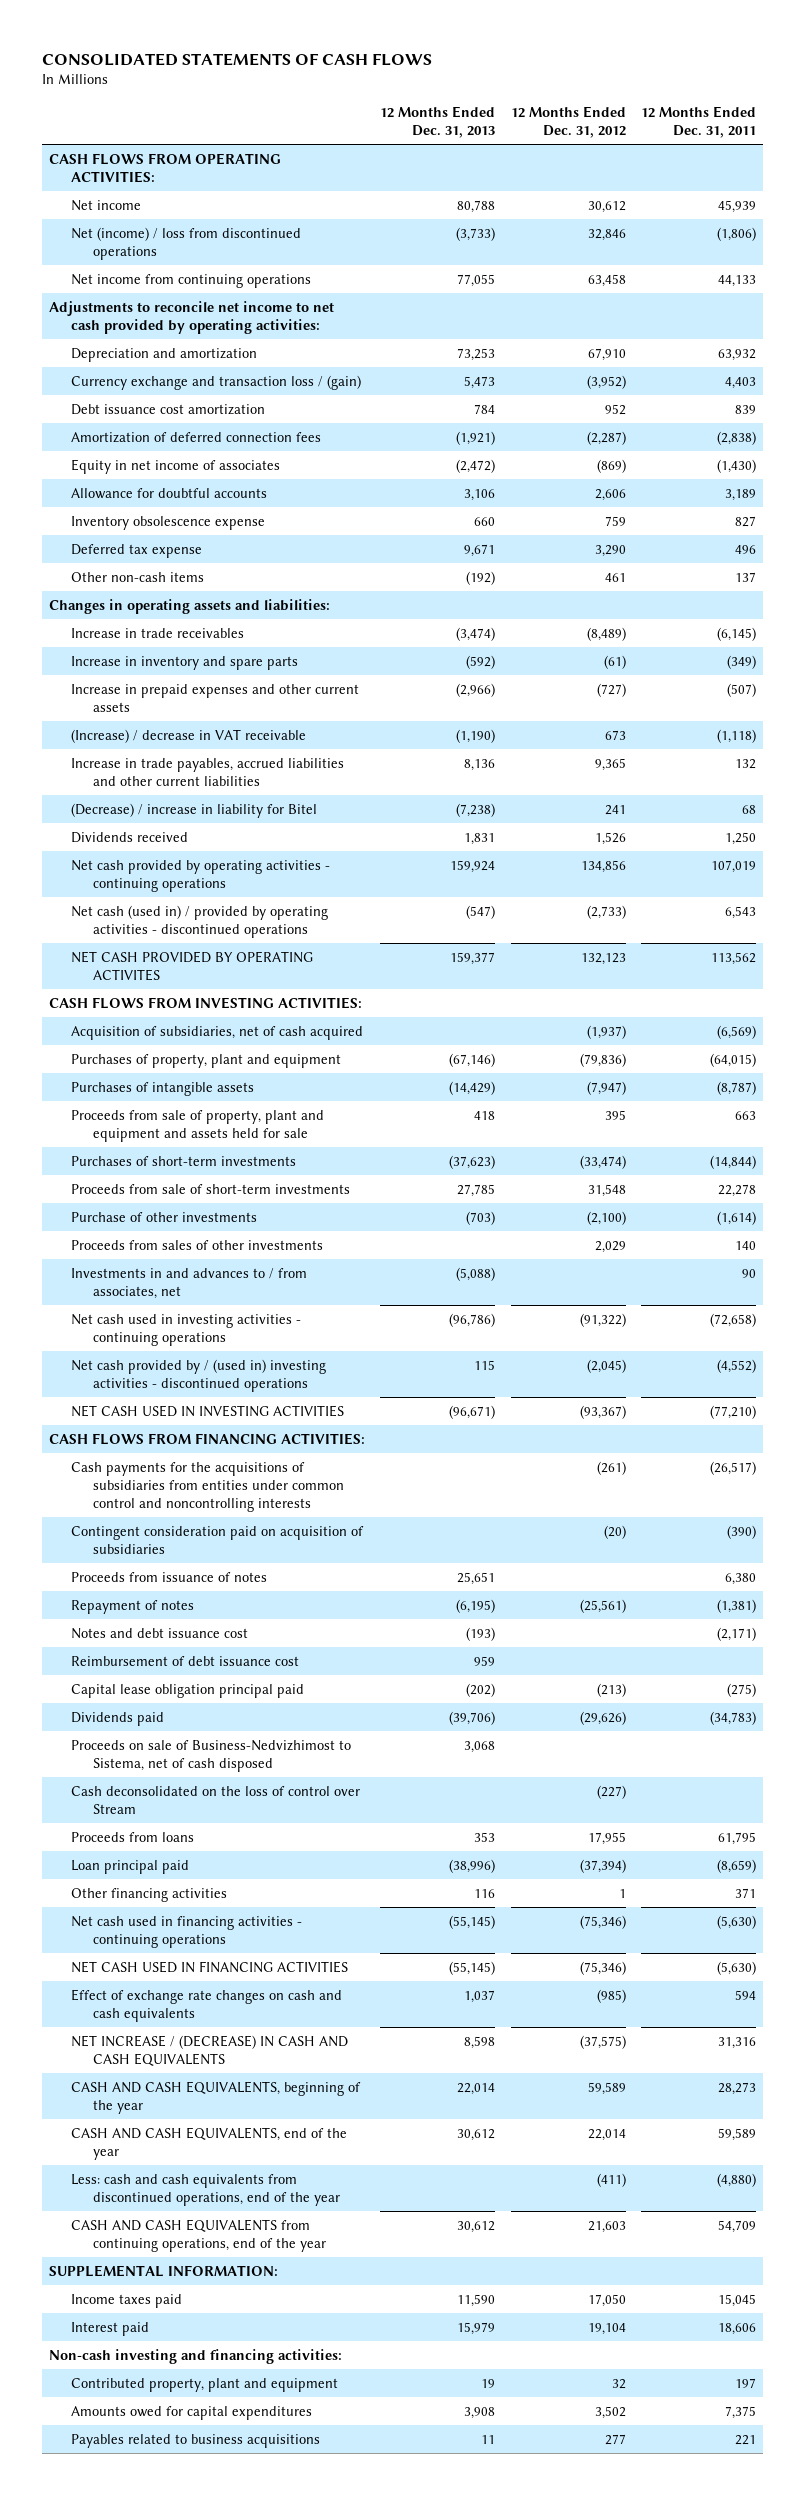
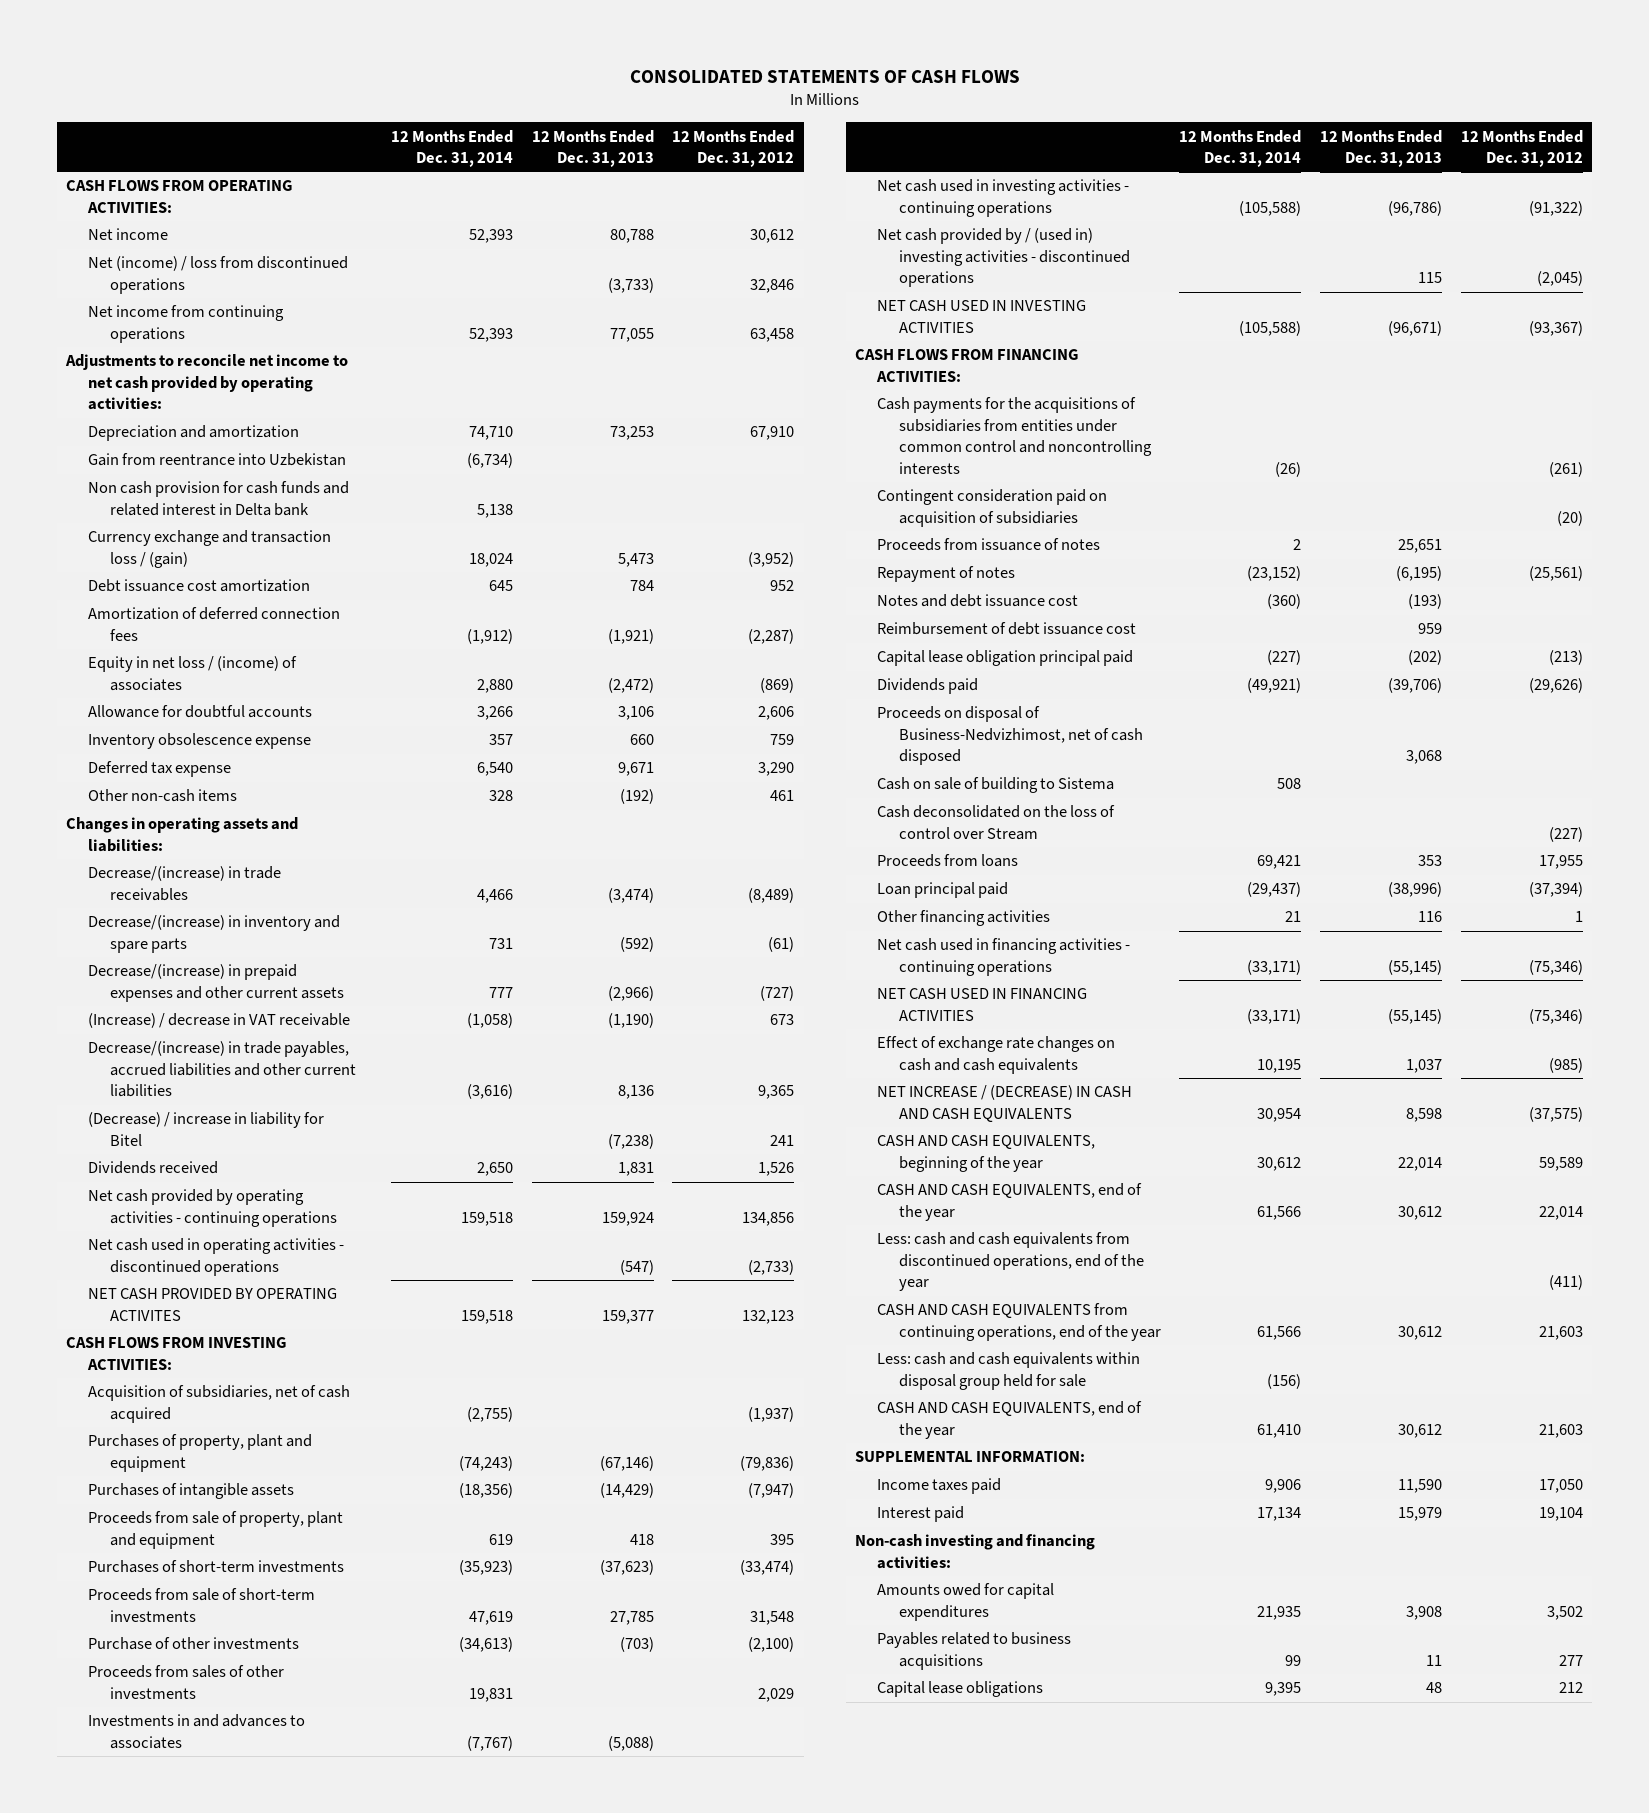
[640,106,756,139] 12 Months Ended Dec. 31, 2011 -> none
none -> [390,129,513,168] 12 Months Ended Dec. 31, 2014
none -> [88,453,347,467] Gain from reentrance into Uzbekistan
none -> [88,481,350,516] Non cash provision for cash funds and related interest in Delta bank
[71,458,281,474] Equity in net income of associates -> [88,656,298,691] Equity in net loss / (income) of associates
[71,627,245,638] Increase in trade receivables -> [88,866,282,901] Decrease/(increase) in trade receivables
[71,655,299,670] Increase in inventory and spare parts -> [88,915,341,953] Decrease/(increase) in inventory and spare parts
[71,683,360,712] Increase in prepaid expenses and other current assets -> [88,964,344,1002] Decrease/(increase) in prepaid expenses and other current assets
[71,757,345,786] Increase in trade payables, accrued liabilities and other current liabilities -> [88,1041,356,1098] Decrease/(increase) in trade payables, accrued liabilities and other current liabilities
[71,904,329,938] Net cash (used in) / provided by operating activities - discontinued operations -> [88,1238,345,1276] Net cash used in operating activities - discontinued operations
[71,1109,325,1142] Proceeds from sale of property, plant and equipment and assets held for sale -> [88,1511,344,1549] Proceeds from sale of property, plant and equipment
[71,1267,308,1299] Investments in and advances to / from associates, net -> [88,1714,306,1749] Investments in and advances to associates
[71,1739,352,1772] Proceeds on sale of Business-Nedvizhimost to Sistema, net of cash disposed -> [876,706,1143,766] Proceeds on disposal of Business-Nedvizhimost, net of cash disposed
none -> [876,777,1114,794] Cash on sale of building to Sistema
none -> [876,1352,1140,1390] Less: cash and cash equivalents within disposal group held for sale
none -> [876,1401,1142,1439] CASH AND CASH EQUIVALENTS, end of the year
[71,2377,339,2392] Contributed property, plant and equipment -> none
none -> [876,1681,1043,1698] Capital lease obligations

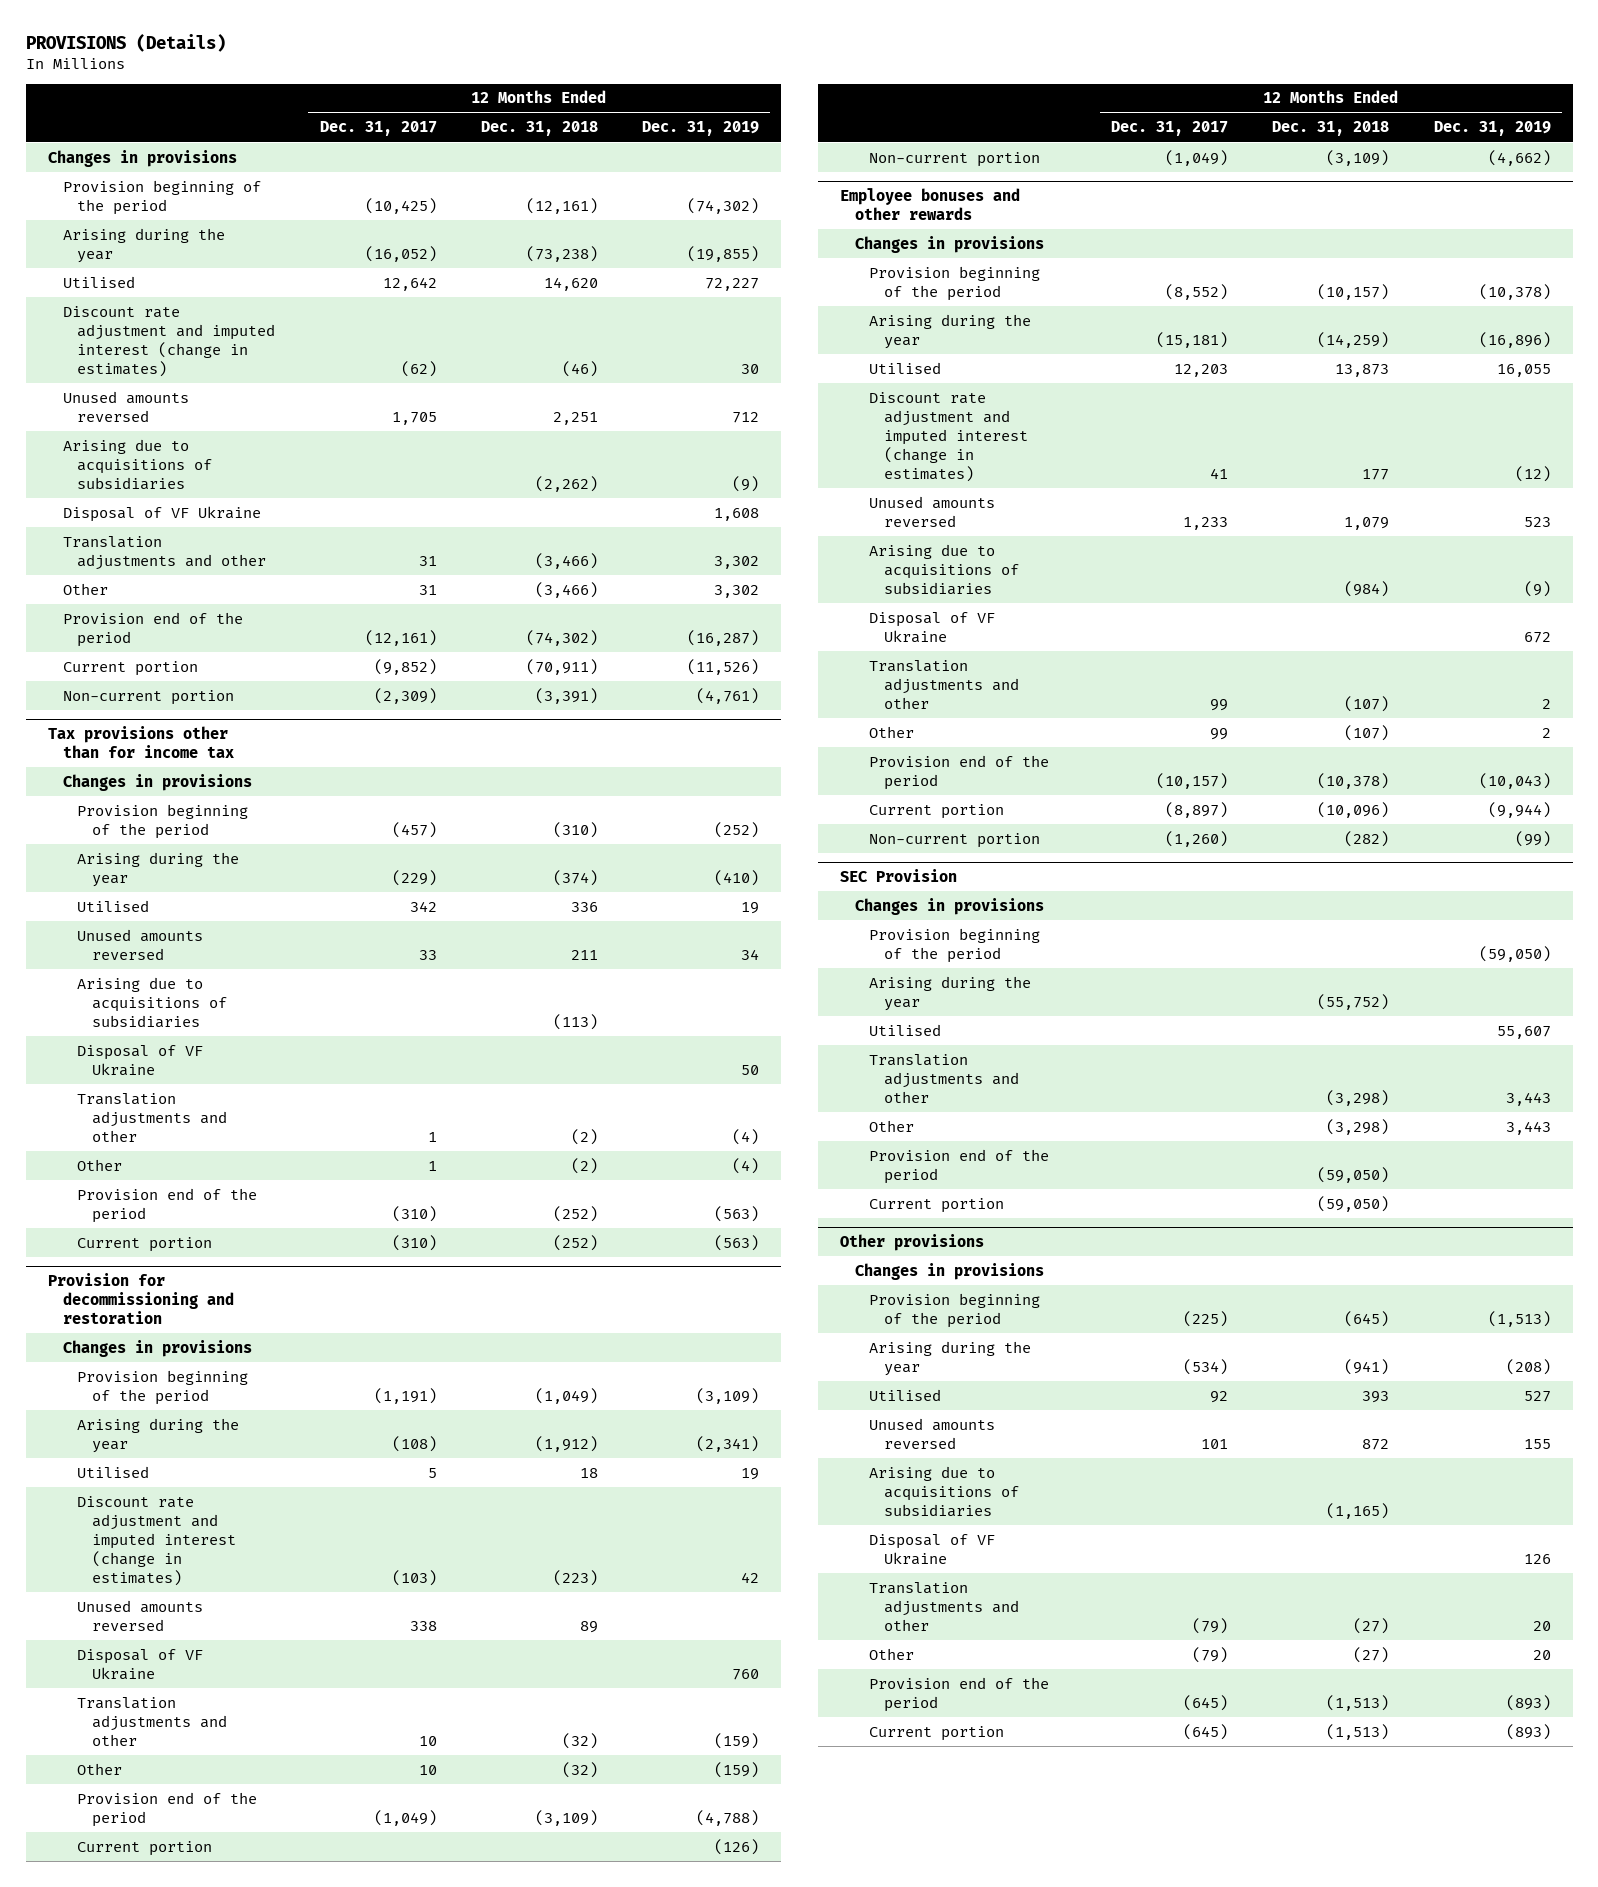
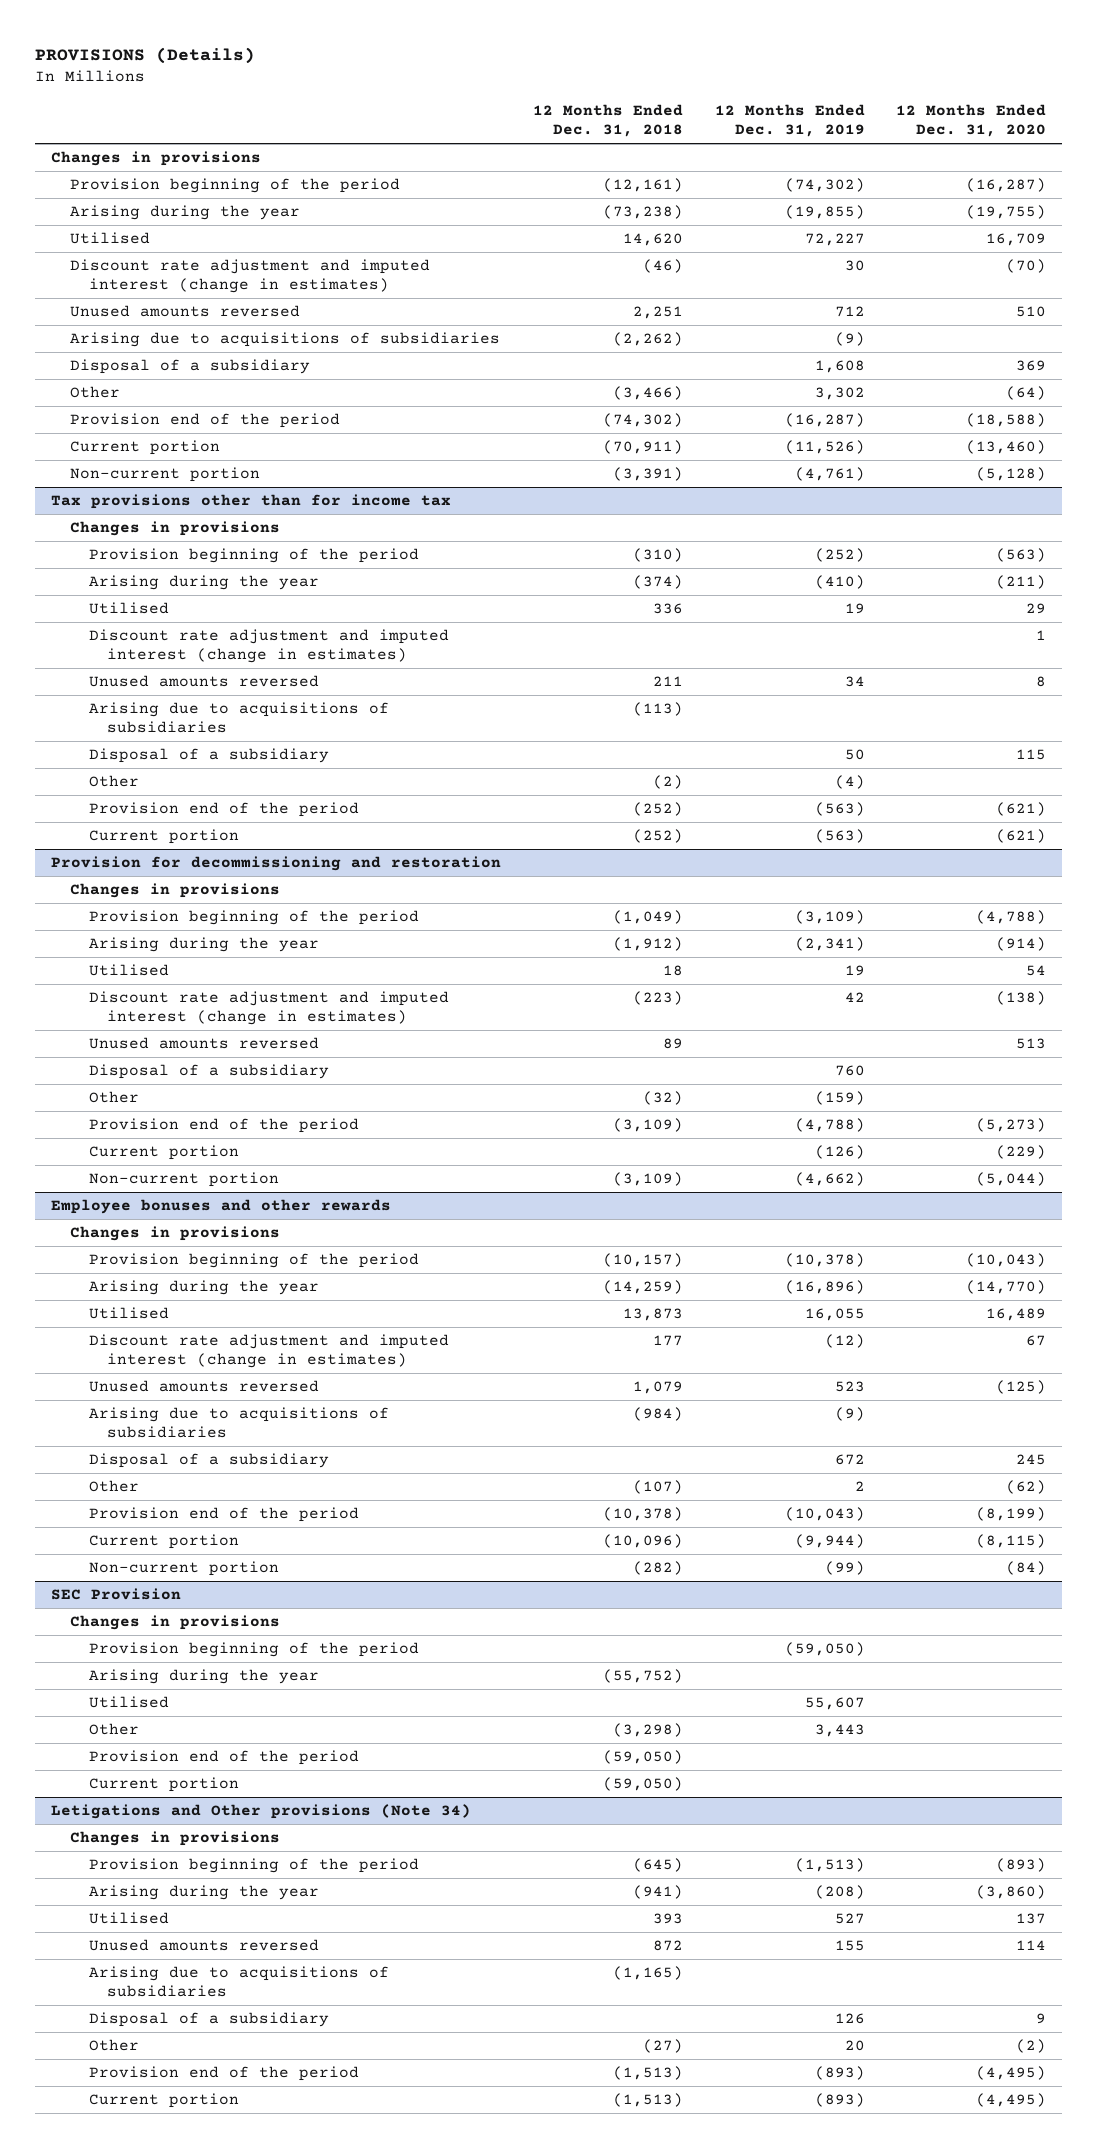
[319,121,437,137] Dec. 31, 2017 -> none
none -> [896,104,1047,138] 12 Months Ended Dec. 31, 2020
[62,535,267,570] Translation adjustments and other -> none
[62,505,261,522] Disposal of VF Ukraine -> [69,359,310,375] Disposal of a subsidiary
none -> [88,629,449,664] Discount rate adjustment and imputed interest (change in estimates)
[77,1092,228,1142] Translation adjustments and other -> none
[77,1044,204,1076] Disposal of VF Ukraine -> [88,748,329,764] Disposal of a subsidiary
[77,1696,228,1746] Translation adjustments and other -> none
[77,1648,204,1680] Disposal of VF Ukraine -> [88,1064,329,1080] Disposal of a subsidiary
[869,659,1020,709] Translation adjustments and other -> none
[869,611,996,643] Disposal of VF Ukraine -> [88,1453,329,1469] Disposal of a subsidiary
[869,1053,1020,1103] Translation adjustments and other -> none
[839,1234,984,1252] Other provisions -> none
none -> [51,1804,472,1820] Letigations and Other provisions (Note 34)
[869,1581,1020,1631] Translation adjustments and other -> none
[869,1533,996,1565] Disposal of VF Ukraine -> [88,2012,329,2028] Disposal of a subsidiary

